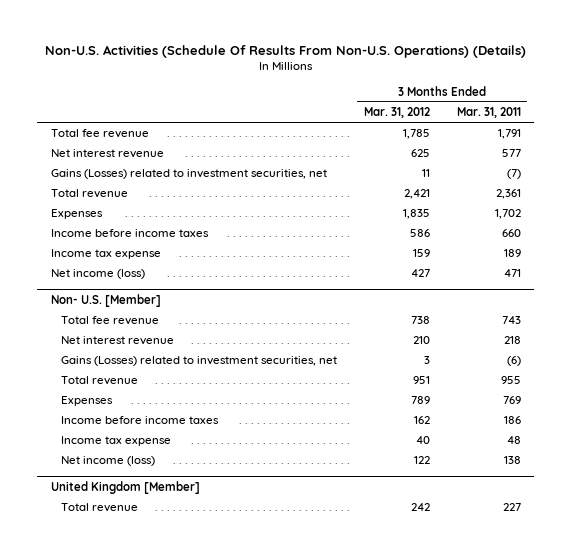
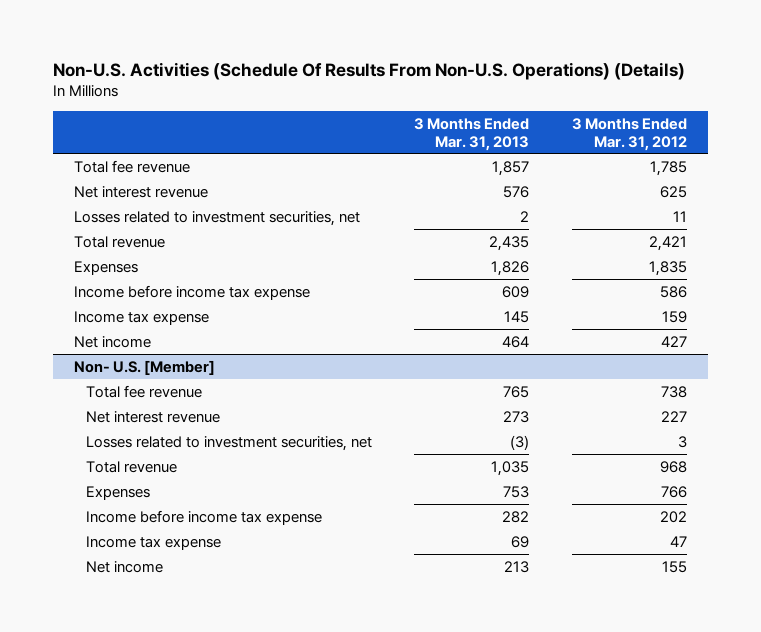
[456,107,521,119] Mar. 31, 2011 -> none
none -> [414,117,530,151] 3 Months Ended Mar. 31, 2013
[50,169,327,180] Gains (Losses) related to investment securities, net -> [73,210,360,226] Losses related to investment securities, net
[50,229,209,238] Income before income taxes -> [73,284,310,300] Income before income tax expense
[50,269,145,280] Net income (loss) -> [73,335,151,348] Net income
[50,480,200,494] United Kingdom [Member] -> none
[60,503,138,513] Total revenue -> none
[412,336,430,345] 210 -> [660,410,687,422] 227
[60,356,337,367] Gains (Losses) related to investment securities, net -> [86,435,373,451] Losses related to investment securities, net
[412,376,430,385] 951 -> [659,460,687,473] 968
[410,396,430,405] 789 -> [660,485,687,498] 766
[60,416,219,425] Income before income taxes -> [86,509,323,525] Income before income tax expense
[413,416,430,425] 162 -> [659,510,687,523] 202
[415,436,430,445] 40 -> [669,535,687,547] 47
[60,456,155,467] Net income (loss) -> [86,560,164,573] Net income
[413,456,430,465] 122 -> [661,560,687,573] 155

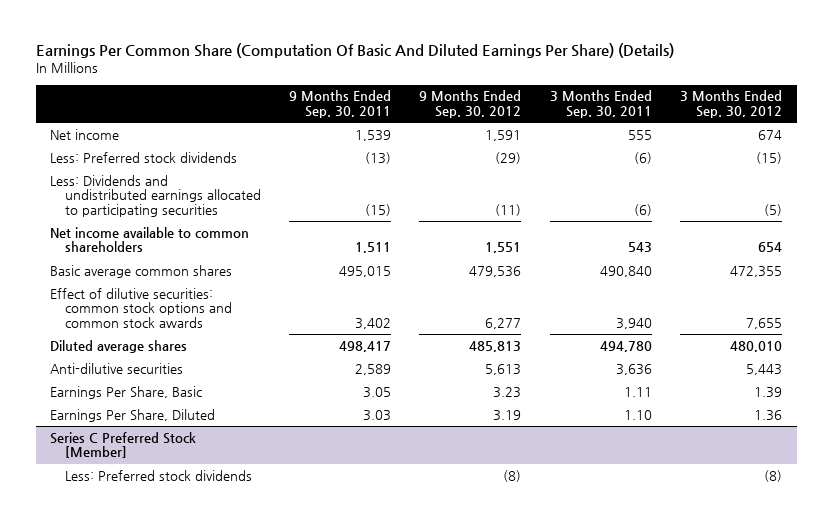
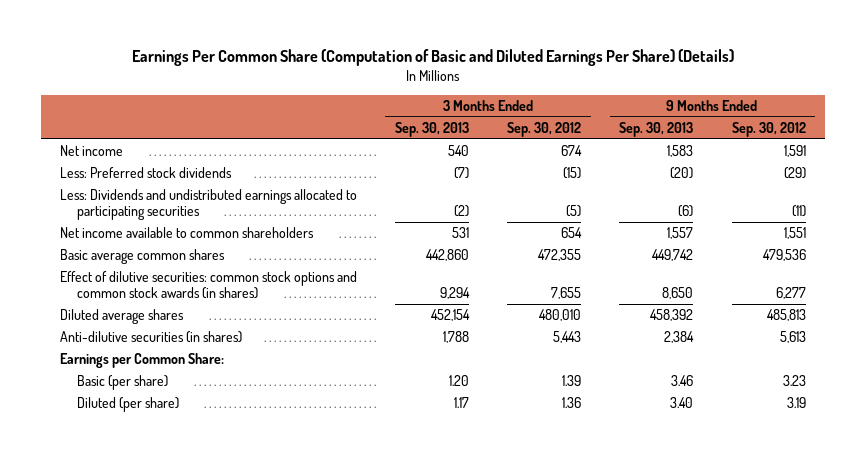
[35,43,674,59] Earnings Per Common Share (Computation Of Basic And Diluted Earnings Per Share) (Details) -> [131,49,734,67] Earnings Per Common Share (Computation of Basic and Diluted Earnings Per Share) (Details)
[288,90,391,118] 9 Months Ended Sep. 30, 2011 -> none
[549,90,652,118] 3 Months Ended Sep. 30, 2011 -> none
none -> [394,121,469,137] Sep. 30, 2013
none -> [619,121,694,137] Sep. 30, 2013
[50,287,232,328] Effect of dilutive securities: common stock options and common stock awards -> [59,270,357,300] Effect of dilutive securities: common stock options and common stock awards (in shares)
[50,431,197,459] Series C Preferred Stock [Member] -> none
[64,469,252,481] Less: Preferred stock dividends -> none
[50,362,184,374] Anti-dilutive securities -> [59,330,242,343] Anti-dilutive securities (in shares)
none -> [59,352,224,368] Earnings per Common Share:
[50,385,203,399] Earnings Per Share, Basic -> [77,374,169,390] Basic (per share)
[50,408,216,422] Earnings Per Share, Diluted -> [77,396,180,412] Diluted (per share)

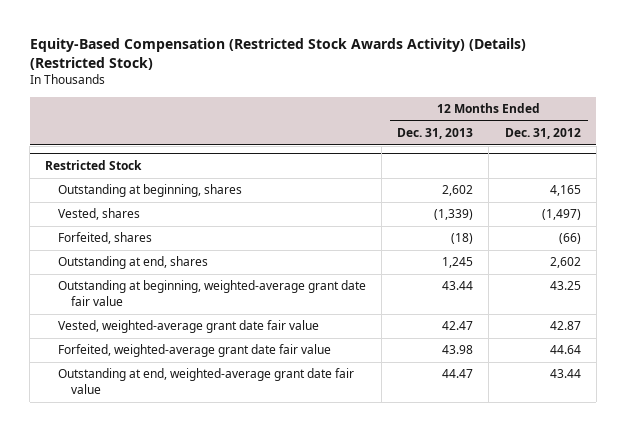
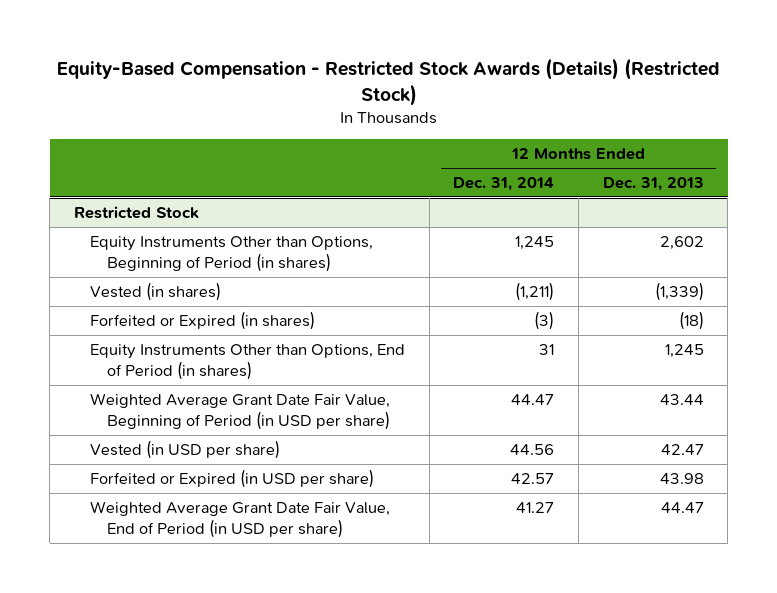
[29,37,526,70] Equity-Based Compensation (Restricted Stock Awards Activity) (Details) (Restricted Stock) -> [56,58,720,106] Equity-Based Compensation - Restricted Stock Awards (Details) (Restricted Stock)
[504,128,581,140] Dec. 31, 2012 -> none
none -> [453,177,555,192] Dec. 31, 2014
[58,184,243,198] Outstanding at beginning, shares -> [90,235,374,273] Equity Instruments Other than Options, Beginning of Period (in shares)
[58,208,141,221] Vested, shares -> [90,281,222,301] Vested (in shares)
[58,232,153,245] Forfeited, shares -> [90,310,316,330] Forfeited or Expired (in shares)
[58,256,209,270] Outstanding at end, shares -> [90,343,406,381] Equity Instruments Other than Options, End of Period (in shares)
[58,280,367,307] Outstanding at beginning, weighted-average grant date fair value -> [90,392,391,431] Weighted Average Grant Date Fair Value, Beginning of Period (in USD per share)
[58,320,320,334] Vested, weighted-average grant date fair value -> [90,439,281,459] Vested (in USD per share)
[58,344,332,358] Forfeited, weighted-average grant date fair value -> [90,468,375,488] Forfeited or Expired (in USD per share)
[58,368,355,395] Outstanding at end, weighted-average grant date fair value -> [90,500,391,539] Weighted Average Grant Date Fair Value, End of Period (in USD per share)

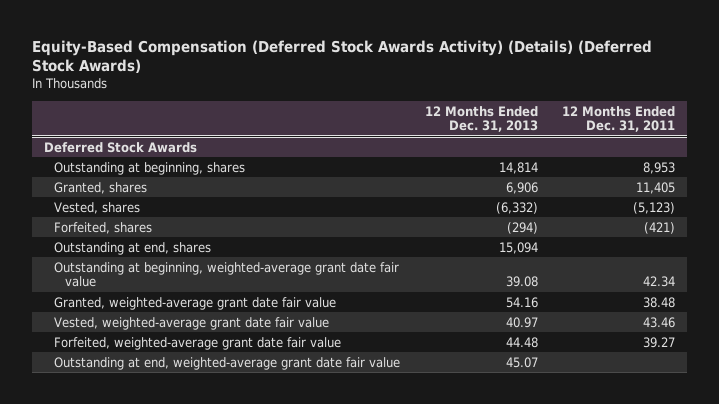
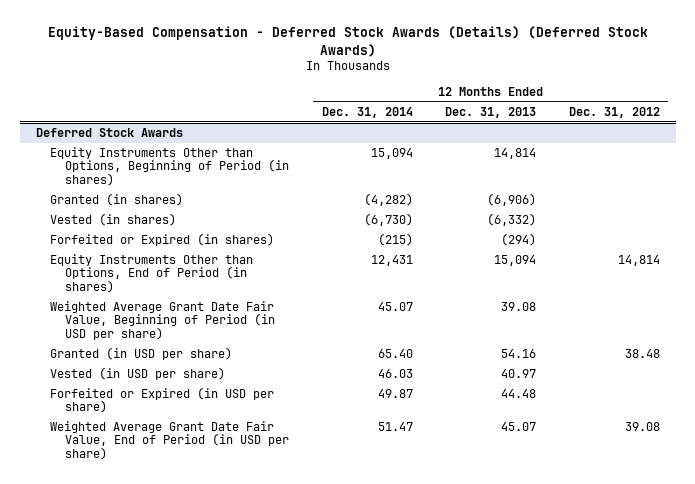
[31,39,652,74] Equity-Based Compensation (Deferred Stock Awards Activity) (Details) (Deferred Stock Awards) -> [47,26,648,57] Equity-Based Compensation - Deferred Stock Awards (Details) (Deferred Stock Awards)
[562,105,676,133] 12 Months Ended Dec. 31, 2011 -> none
none -> [321,106,413,118] Dec. 31, 2014
none -> [568,106,660,118] Dec. 31, 2012
[54,161,246,175] Outstanding at beginning, shares -> [50,147,289,186] Equity Instruments Other than Options, Beginning of Period (in shares)
[54,181,148,194] Granted, shares -> [50,193,184,207] Granted (in shares)
[505,181,538,194] 6,906 -> [487,193,537,207] (6,906)
[54,201,141,214] Vested, shares -> [50,213,177,227] Vested (in shares)
[54,221,153,234] Forfeited, shares -> [50,233,275,247] Forfeited or Expired (in shares)
[54,241,212,255] Outstanding at end, shares -> [50,254,254,293] Equity Instruments Other than Options, End of Period (in shares)
[54,261,400,288] Outstanding at beginning, weighted-average grant date fair value -> [50,301,275,340] Weighted Average Grant Date Fair Value, Beginning of Period (in USD per share)
[54,296,337,310] Granted, weighted-average grant date fair value -> [50,347,233,361] Granted (in USD per share)
[54,316,330,330] Vested, weighted-average grant date fair value -> [50,367,226,381] Vested (in USD per share)
[54,336,342,350] Forfeited, weighted-average grant date fair value -> [50,387,275,414] Forfeited or Expired (in USD per share)
[54,356,401,370] Outstanding at end, weighted-average grant date fair value -> [50,421,289,460] Weighted Average Grant Date Fair Value, End of Period (in USD per share)

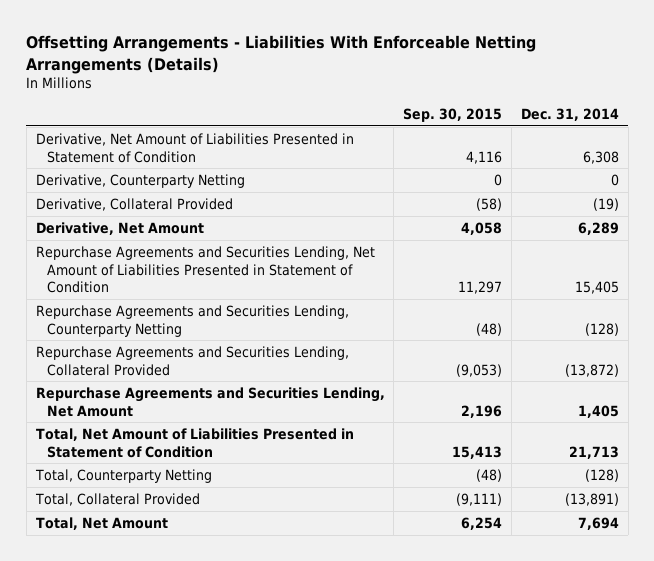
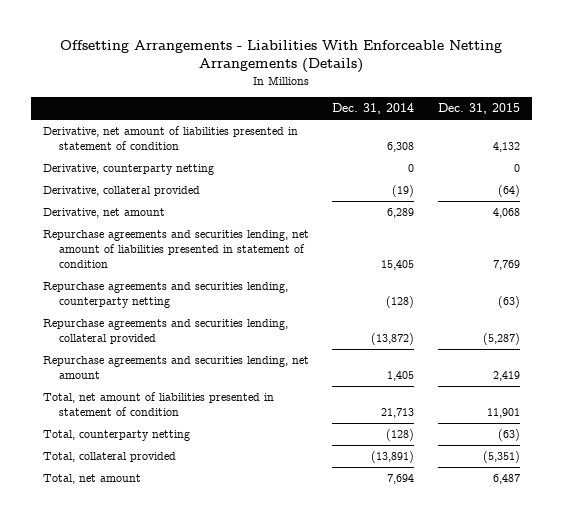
[403,108,503,123] Sep. 30, 2015 -> none
none -> [438,103,521,115] Dec. 31, 2015
[35,132,354,163] Derivative, Net Amount of Liabilities Presented in Statement of Condition -> [42,126,298,151] Derivative, net amount of liabilities presented in statement of condition
[35,173,245,188] Derivative, Counterparty Netting -> [42,164,214,176] Derivative, counterparty netting
[35,197,233,211] Derivative, Collateral Provided -> [42,186,200,197] Derivative, collateral provided
[35,221,204,235] Derivative, Net Amount -> [42,208,165,219] Derivative, net amount
[35,245,375,294] Repurchase Agreements and Securities Lending, Net Amount of Liabilities Presented in Statement of Condition -> [42,230,309,269] Repurchase agreements and securities lending, net amount of liabilities presented in statement of condition
[35,304,349,337] Repurchase Agreements and Securities Lending, Counterparty Netting -> [42,282,288,309] Repurchase agreements and securities lending, counterparty netting
[35,345,349,376] Repurchase Agreements and Securities Lending, Collateral Provided -> [42,319,288,345] Repurchase agreements and securities lending, collateral provided
[35,386,385,417] Repurchase Agreements and Securities Lending, Net Amount -> [42,356,309,380] Repurchase agreements and securities lending, net amount
[35,427,354,458] Total, Net Amount of Liabilities Presented in Statement of Condition -> [42,392,274,417] Total, net amount of liabilities presented in statement of condition
[34,468,212,483] Total, Counterparty Netting -> [42,430,190,442] Total, counterparty netting
[34,492,200,506] Total, Collateral Provided -> [42,452,176,463] Total, collateral provided
[35,516,168,530] Total, Net Amount -> [42,474,141,485] Total, net amount

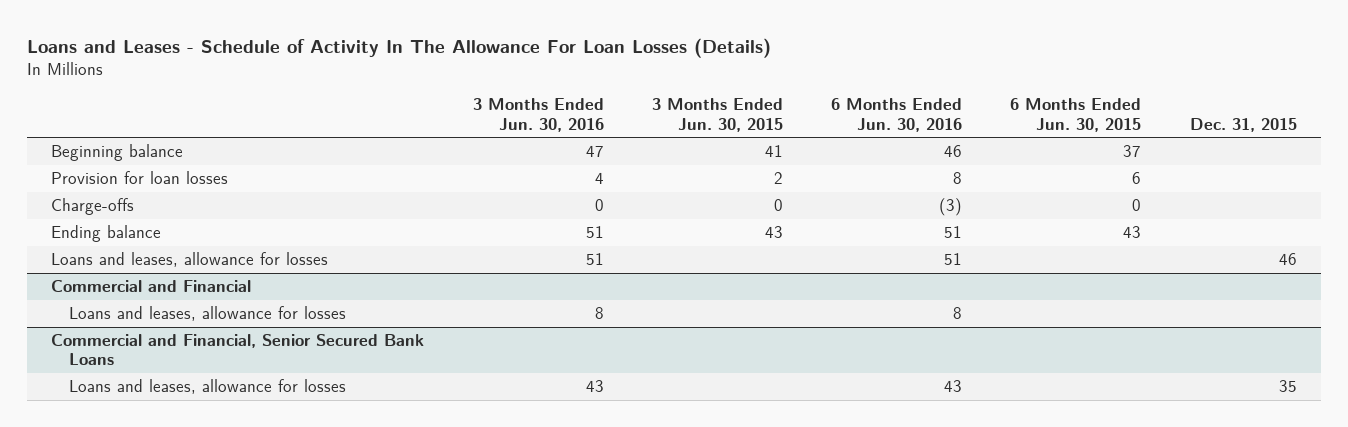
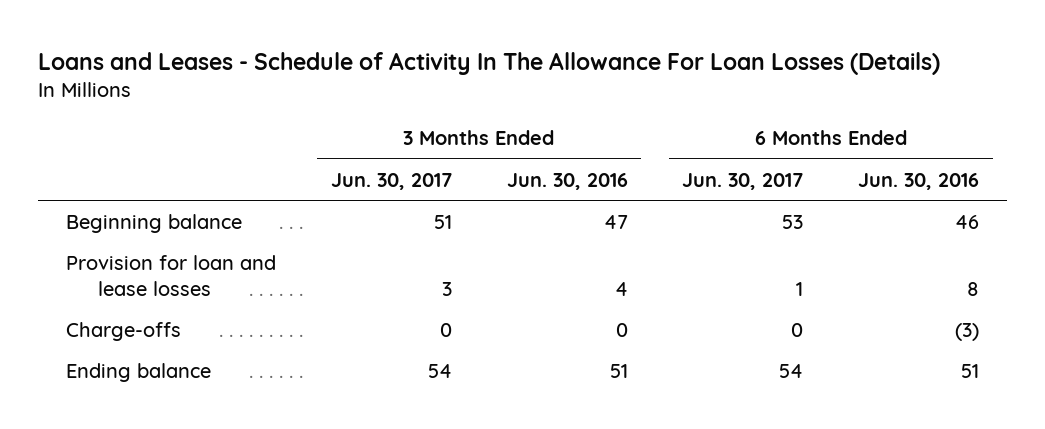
[651,98,783,132] 3 Months Ended Jun. 30, 2015 -> none
[1010,98,1142,132] 6 Months Ended Jun. 30, 2015 -> none
[1189,117,1297,132] Dec. 31, 2015 -> none
none -> [330,172,452,190] Jun. 30, 2017
none -> [682,172,804,190] Jun. 30, 2017
[51,171,229,185] Provision for loan losses -> [65,254,276,296] Provision for loan and lease losses
[51,252,329,268] Loans and leases, allowance for losses -> none
[51,280,252,293] Commercial and Financial -> none
[69,306,347,322] Loans and leases, allowance for losses -> none
[51,334,425,366] Commercial and Financial, Senior Secured Bank Loans -> none
[69,379,347,395] Loans and leases, allowance for losses -> none

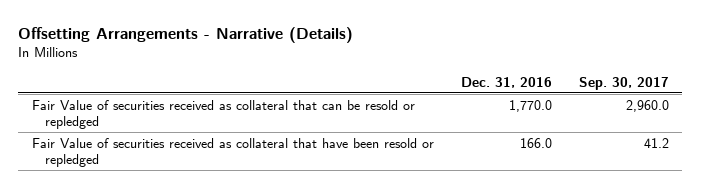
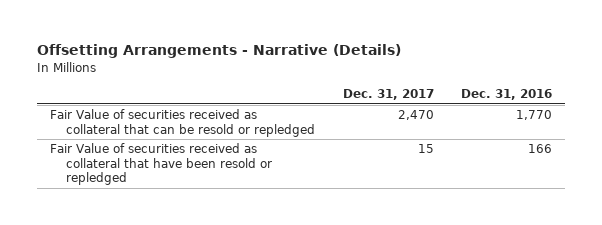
[578,76,669,90] Sep. 30, 2017 -> none
none -> [342,89,434,101] Dec. 31, 2017
[508,99,552,112] 1,770.0 -> [515,110,552,121] 1,770
[519,137,552,148] 166.0 -> [527,144,552,154] 166

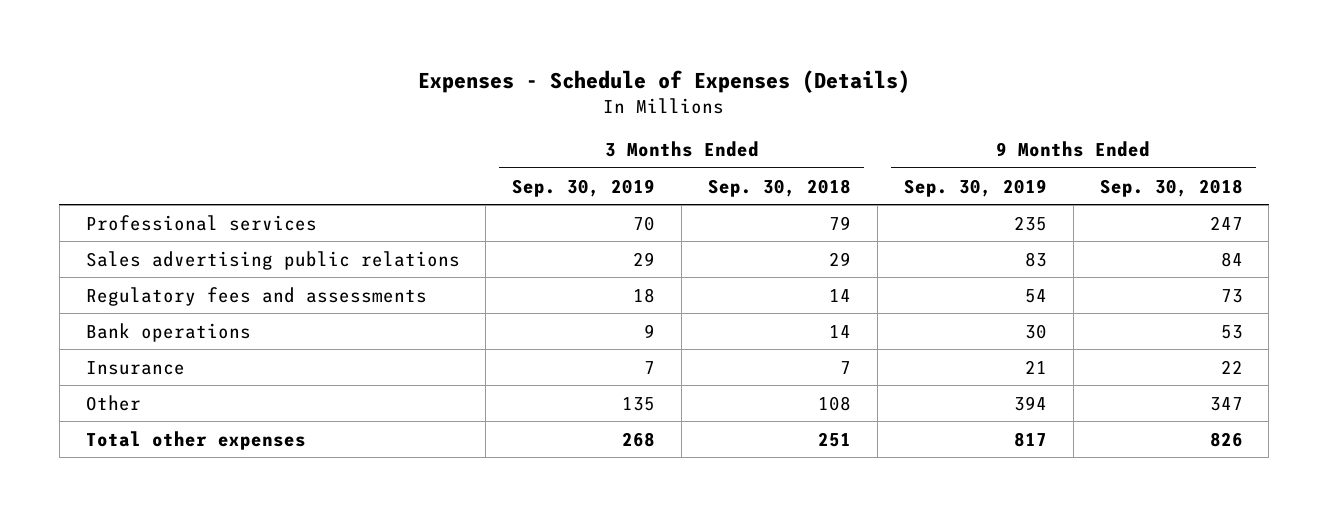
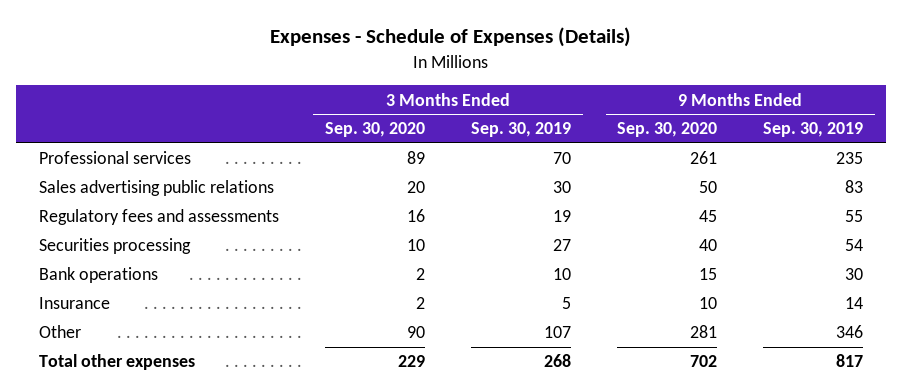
[708,178,852,197] Sep. 30, 2018 -> none
[1099,178,1243,197] Sep. 30, 2018 -> none
none -> [324,122,425,138] Sep. 30, 2020
none -> [617,122,718,138] Sep. 30, 2020
[633,251,656,266] 29 -> [553,181,572,194] 30
[633,287,656,303] 18 -> [553,210,572,223] 19
[1024,288,1047,303] 54 -> [845,210,864,223] 55
none -> [38,238,191,255] Securities processing
[644,323,656,338] 9 -> [553,268,572,281] 10
[644,360,656,374] 7 -> [562,297,572,310] 5
[1024,359,1047,374] 21 -> [845,297,864,310] 14
[622,396,656,411] 135 -> [544,326,572,339] 107
[1013,395,1047,411] 394 -> [836,325,864,339] 346

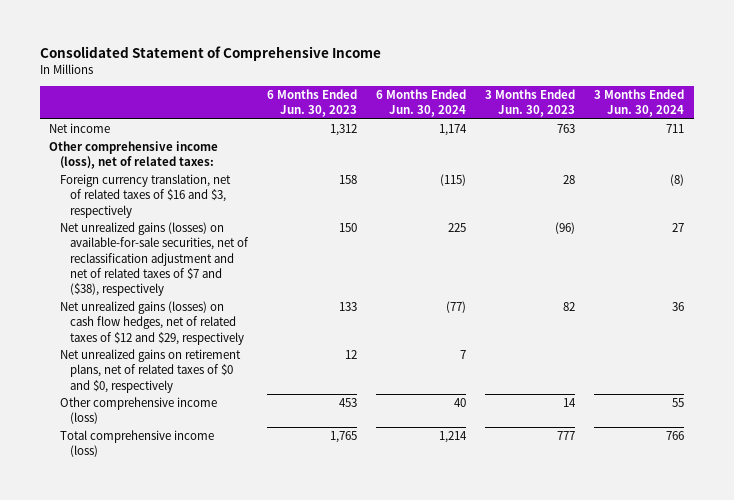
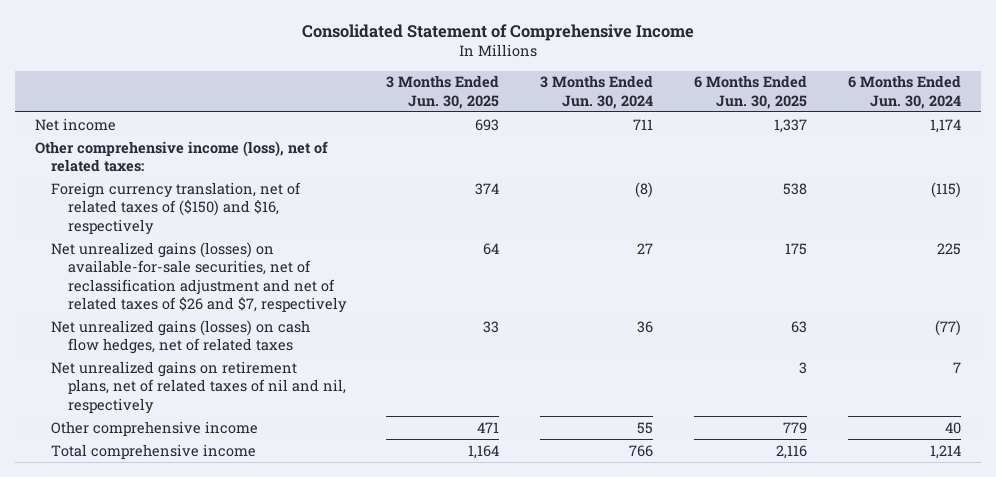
[266,88,357,117] 6 Months Ended Jun. 30, 2023 -> none
[485,88,576,117] 3 Months Ended Jun. 30, 2023 -> none
none -> [386,75,500,109] 3 Months Ended Jun. 30, 2025
none -> [694,75,808,109] 6 Months Ended Jun. 30, 2025
[59,174,231,218] Foreign currency translation, net of related taxes of $16 and $3, respectively -> [51,181,302,235] Foreign currency translation, net of related taxes of ($150) and $16, respectively
[59,222,249,296] Net unrealized gains (losses) on available-for-sale securities, net of reclassification adjustment and net of related taxes of $7 and ($38), respectively -> [51,241,347,314] Net unrealized gains (losses) on available-for-sale securities, net of reclassification adjustment and net of related taxes of $26 and $7, respectively
[59,301,244,345] Net unrealized gains (losses) on cash flow hedges, net of related taxes of $12 and $29, respectively -> [51,319,311,355] Net unrealized gains (losses) on cash flow hedges, net of related taxes
[59,349,241,393] Net unrealized gains on retirement plans, net of related taxes of $0 and $0, respectively -> [51,360,346,414] Net unrealized gains on retirement plans, net of related taxes of nil and nil, respectively
[59,397,217,425] Other comprehensive income (loss) -> [51,420,259,436] Other comprehensive income
[59,430,214,458] Total comprehensive income (loss) -> [51,443,257,459] Total comprehensive income

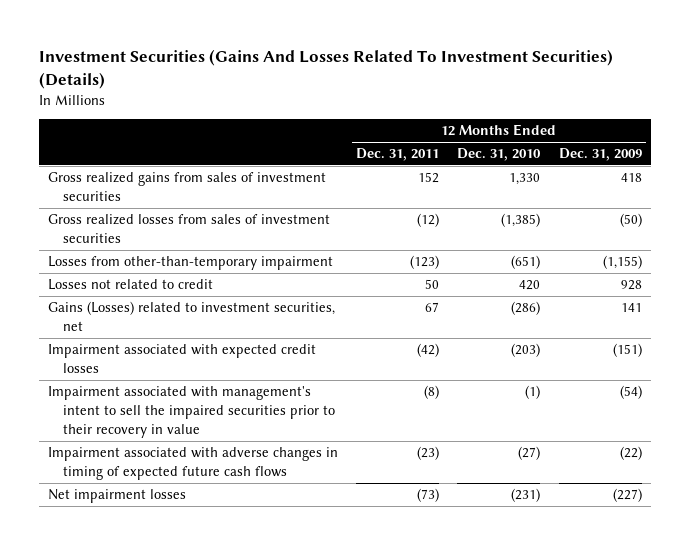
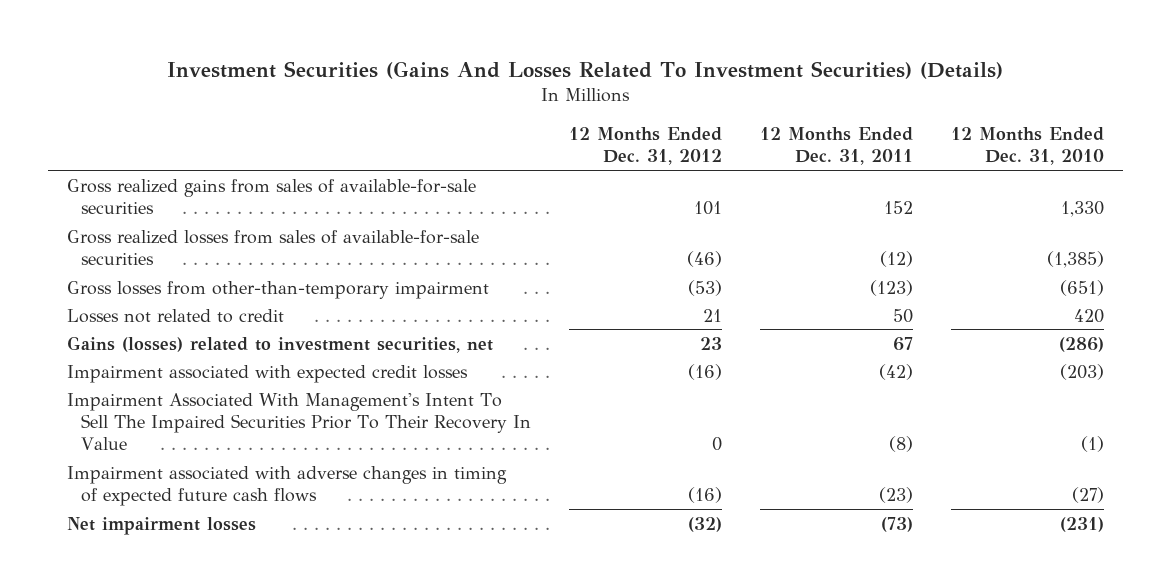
[558,148,642,162] Dec. 31, 2009 -> none
none -> [569,126,723,166] 12 Months Ended Dec. 31, 2012
[48,172,327,202] Gross realized gains from sales of investment securities -> [67,178,477,214] Gross realized gains from sales of available-for-sale securities
[48,214,331,244] Gross realized losses from sales of investment securities -> [67,229,480,265] Gross realized losses from sales of available-for-sale securities
[48,256,334,271] Losses from other-than-temporary impairment -> [67,280,490,299] Gross losses from other-than-temporary impairment
[48,301,336,332] Gains (Losses) related to investment securities, net -> [67,335,494,353] Gains (losses) related to investment securities, net
[48,386,335,439] Impairment associated with management's intent to sell the impaired securities prior to their recovery in value -> [67,392,532,451] Impairment Associated With Management's Intent To Sell The Impaired Securities Prior To Their Recovery In Value

